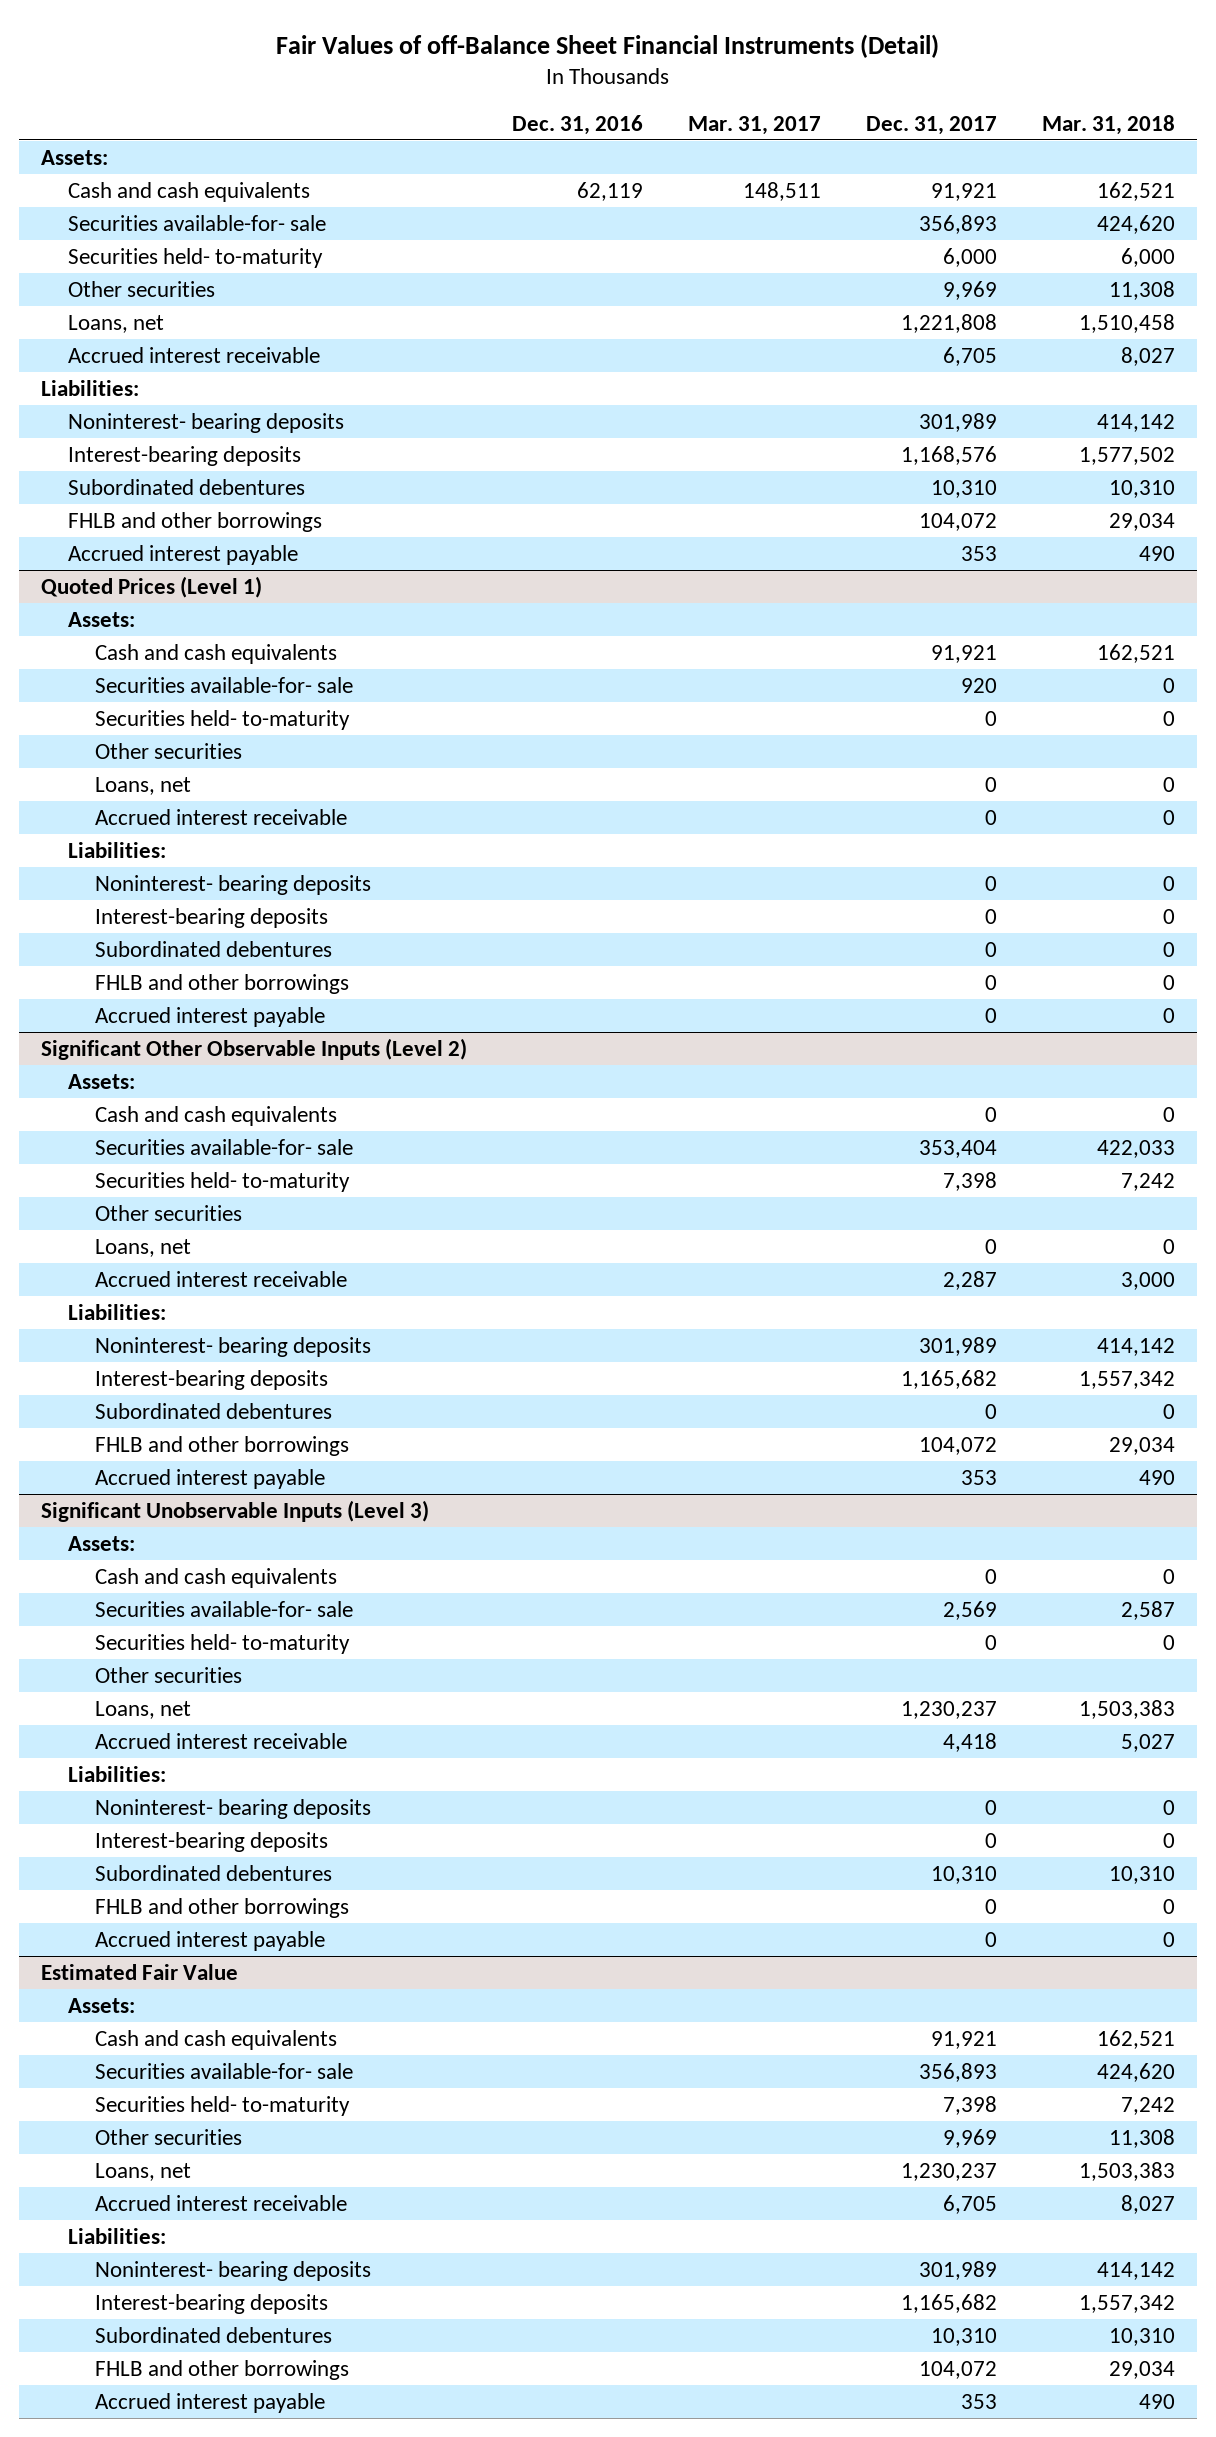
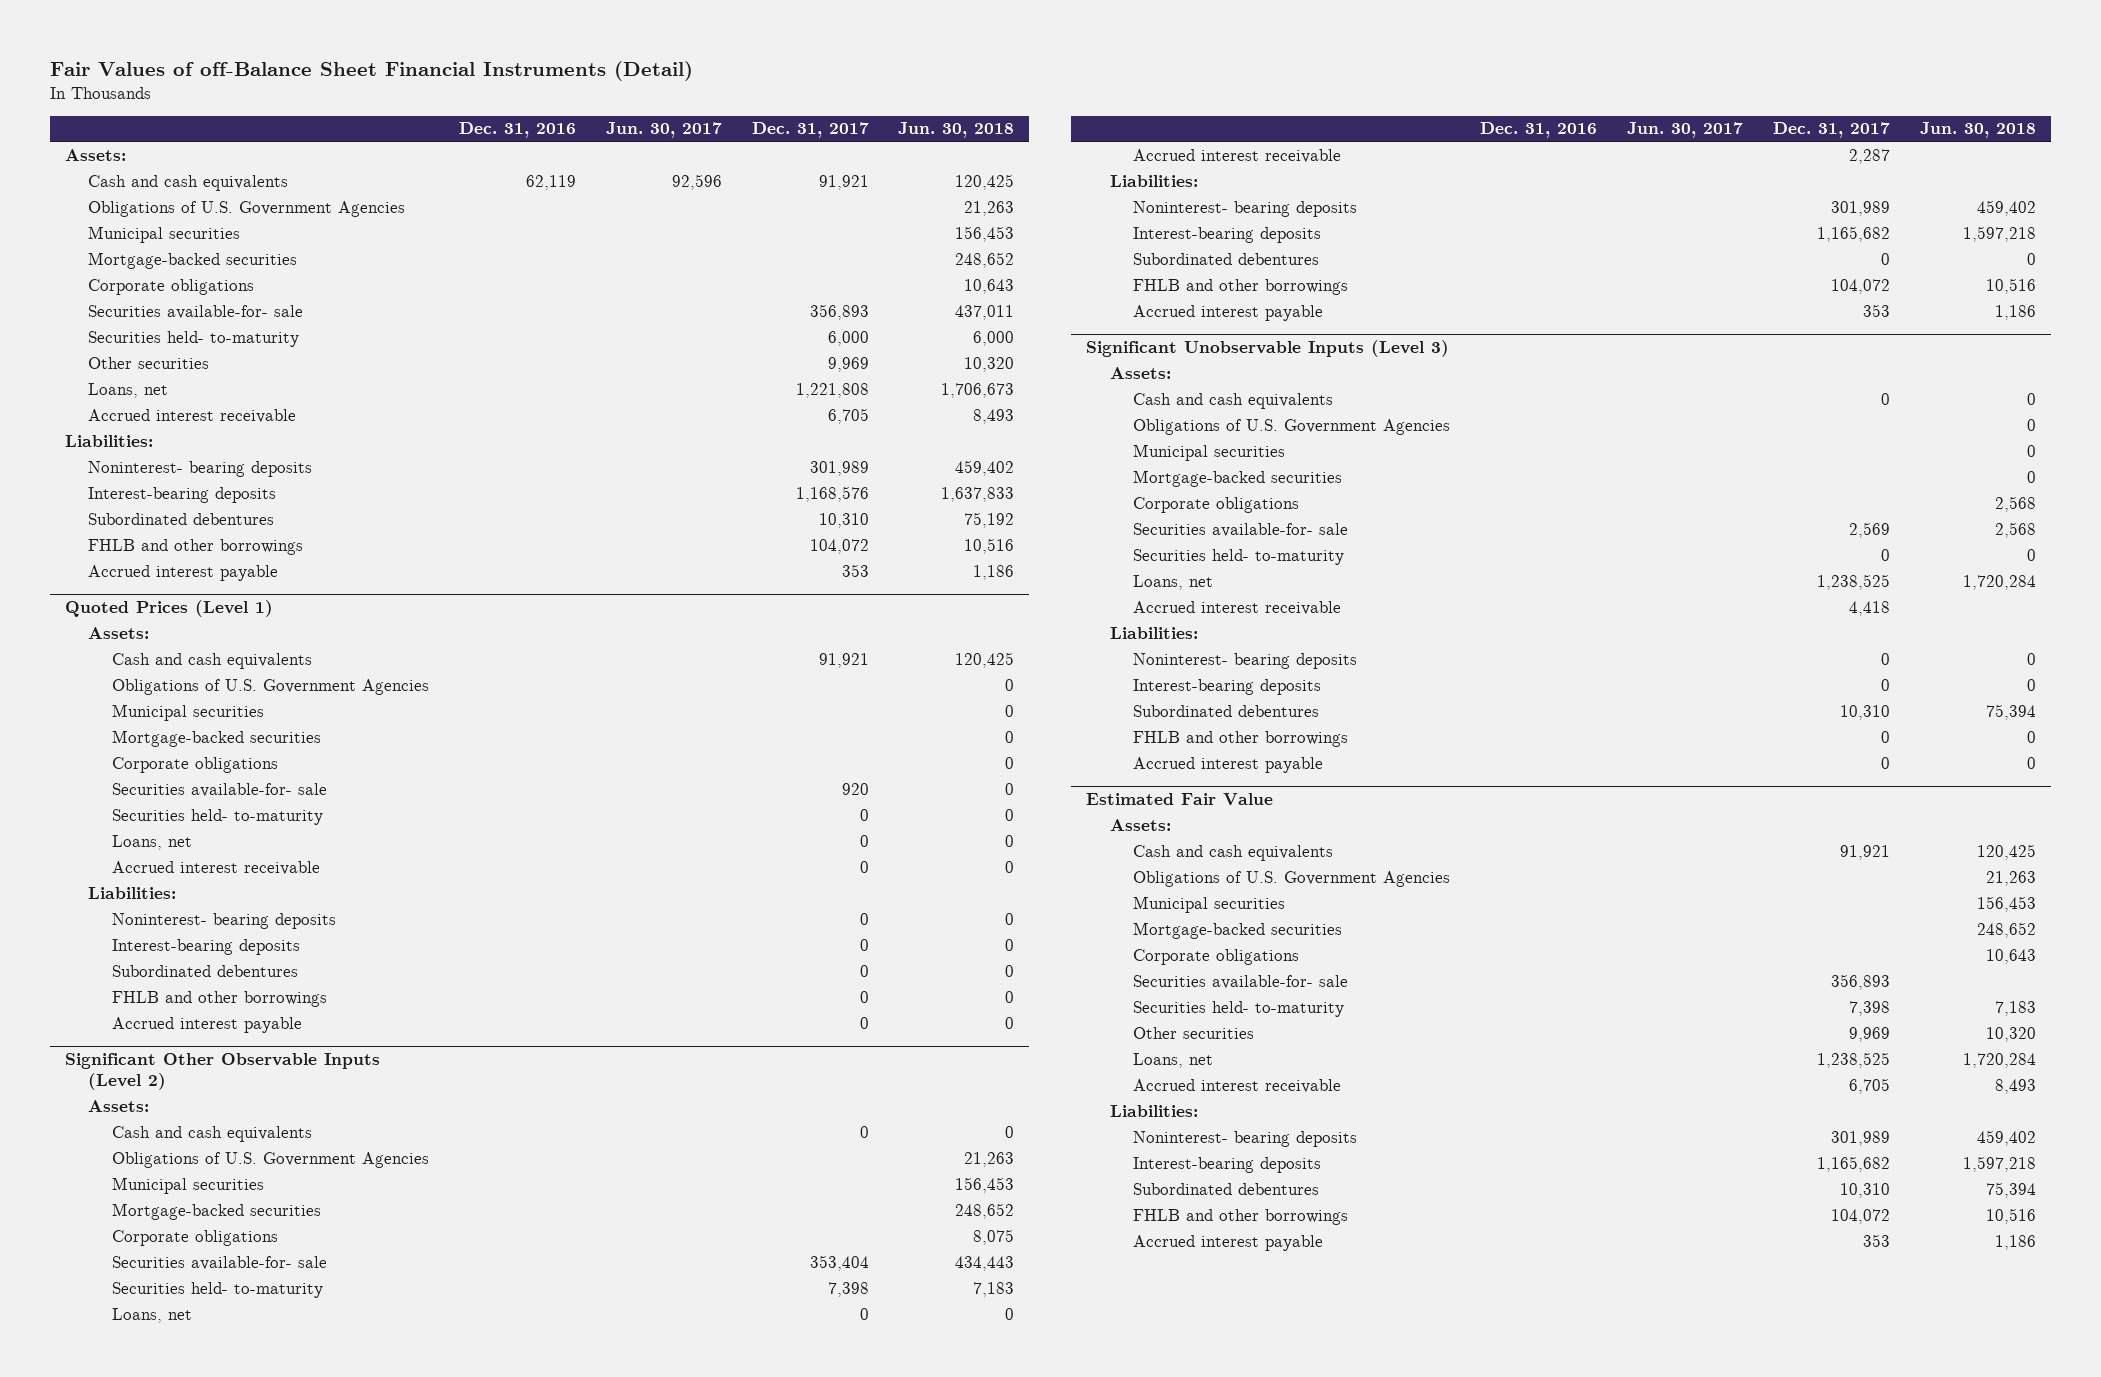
[687,115,821,135] Mar. 31, 2017 -> none
[1041,114,1175,135] Mar. 31, 2018 -> none
none -> [605,122,722,139] Jun. 30, 2017
none -> [898,122,1015,139] Jun. 30, 2018
none -> [88,200,406,217] Obligations of U.S. Government Agencies
none -> [88,225,241,243] Municipal securities
none -> [88,251,298,269] Mortgage-backed securities
none -> [88,278,255,295] Corporate obligations
none -> [111,678,429,695] Obligations of U.S. Government Agencies
none -> [111,703,264,721] Municipal securities
none -> [111,729,321,747] Mortgage-backed securities
none -> [111,756,278,773] Corporate obligations
[94,742,242,759] Other securities -> none
none -> [111,1151,429,1168] Obligations of U.S. Government Agencies
none -> [111,1176,264,1194] Municipal securities
none -> [111,1202,321,1220] Mortgage-backed securities
none -> [111,1229,278,1246] Corporate obligations
[94,1204,242,1221] Other securities -> none
none -> [1132,418,1450,435] Obligations of U.S. Government Agencies
none -> [1132,443,1285,461] Municipal securities
none -> [1132,469,1342,487] Mortgage-backed securities
none -> [1132,496,1299,513] Corporate obligations
[94,1666,242,1683] Other securities -> none
[900,1700,997,1719] 1,230,237 -> [1816,573,1890,590] 1,238,525
none -> [1132,870,1450,887] Obligations of U.S. Government Agencies
none -> [1132,895,1285,913] Municipal securities
none -> [1132,921,1342,939] Mortgage-backed securities
none -> [1132,948,1299,965] Corporate obligations
[900,2162,997,2181] 1,230,237 -> [1816,1051,1890,1068] 1,238,525

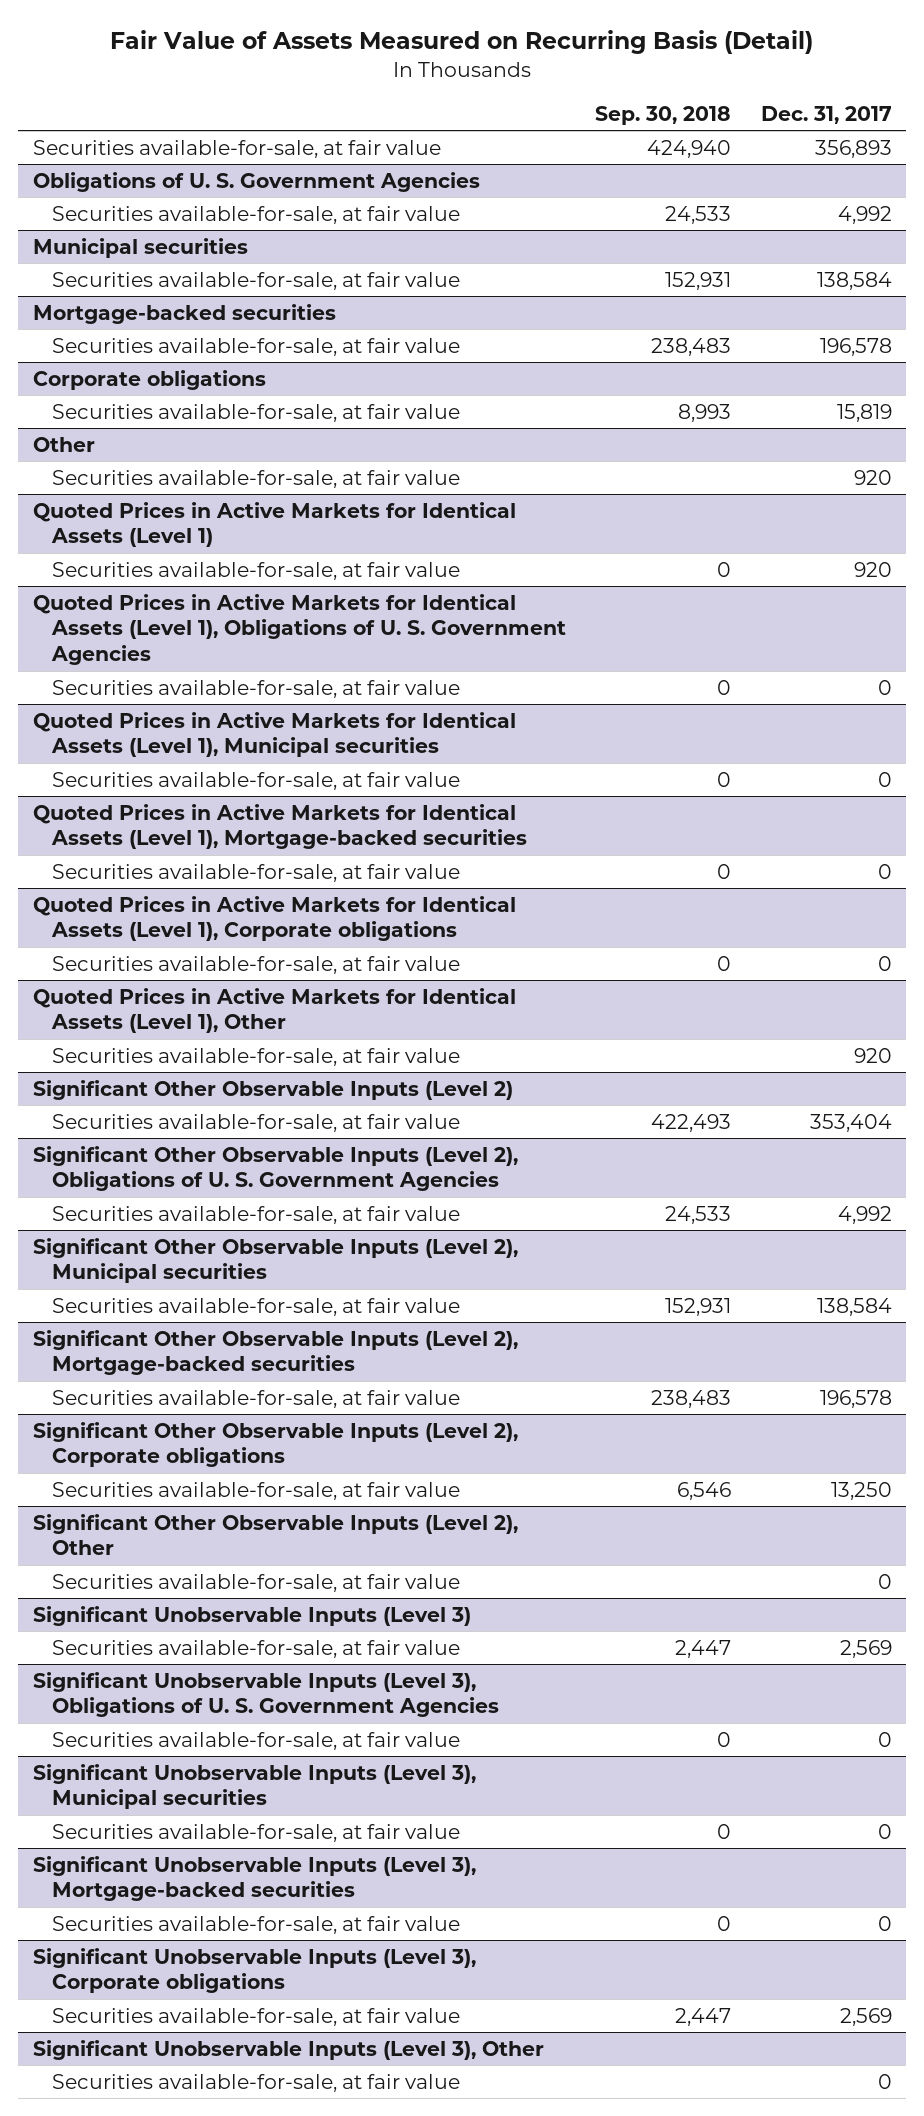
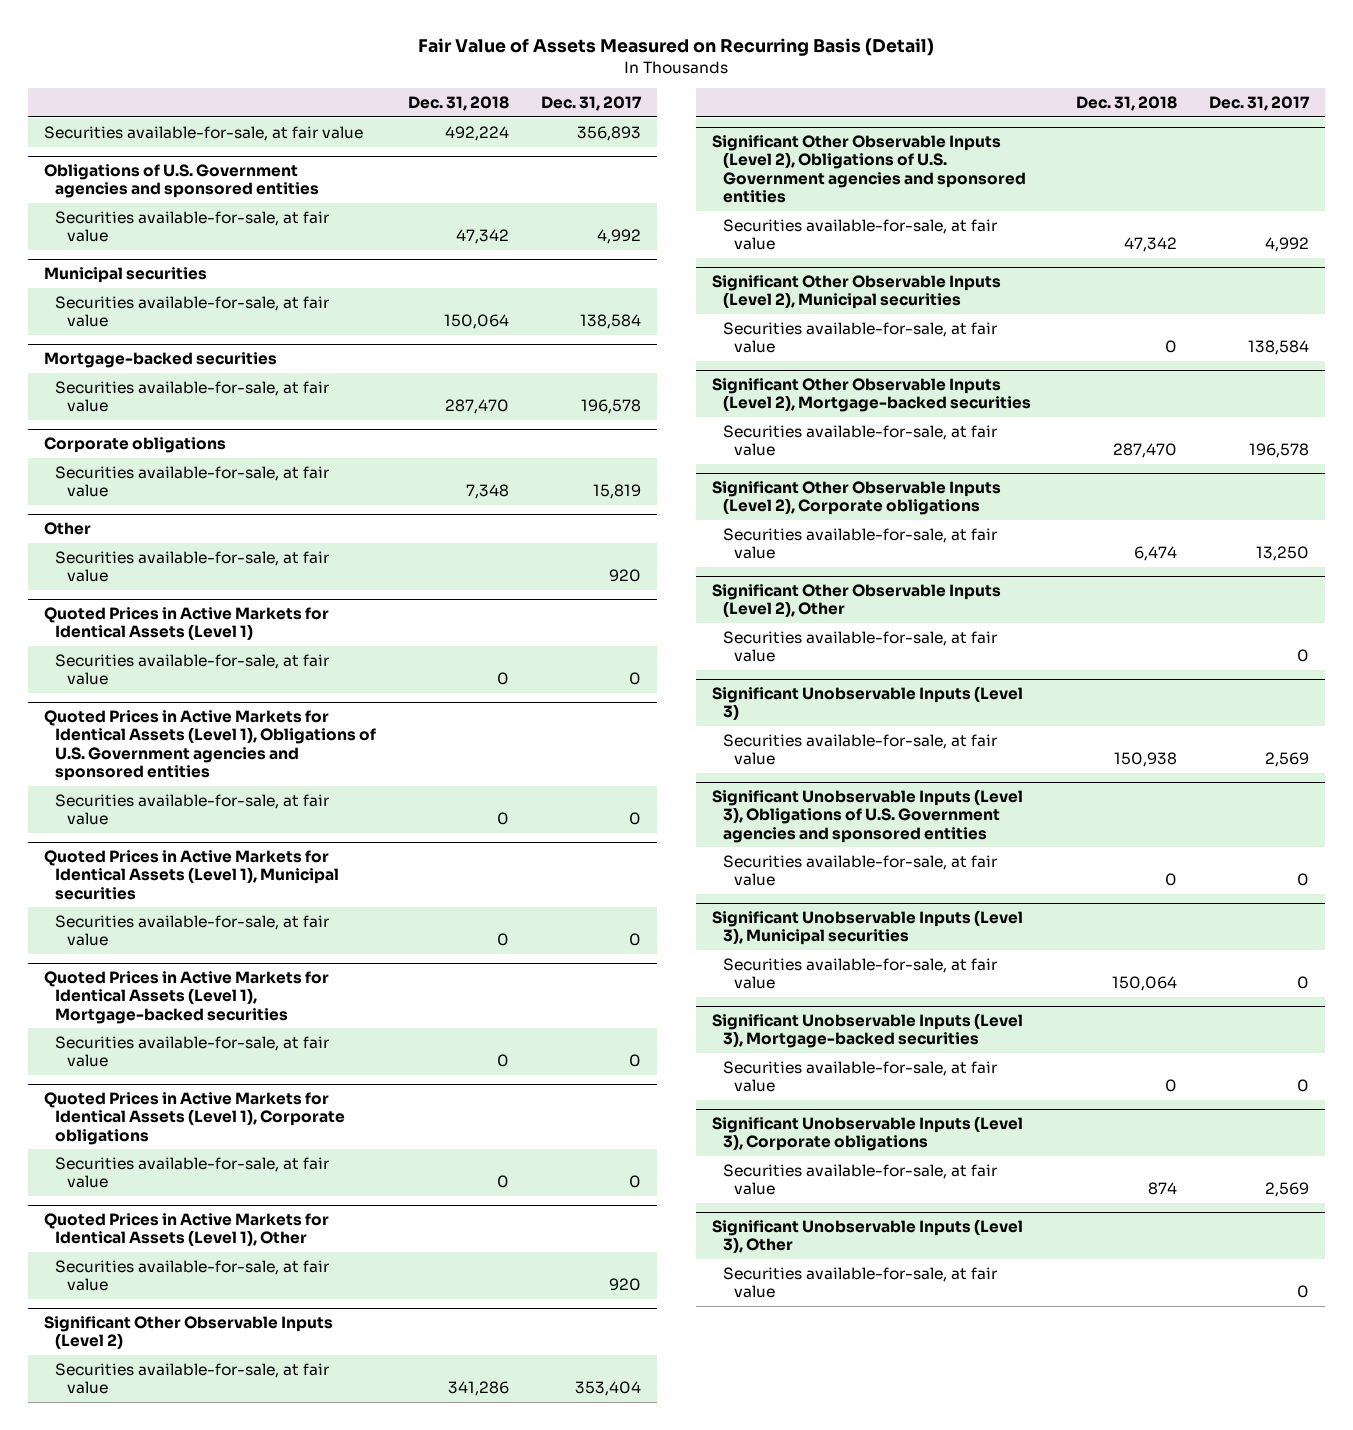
[595,105,732,125] Sep. 30, 2018 -> none
none -> [408,95,510,111] Dec. 31, 2018
[32,171,480,192] Obligations of U. S. Government Agencies -> [44,164,320,199] Obligations of U.S. Government agencies and sponsored entities
[51,561,460,580] Securities available-for-sale, at fair value -> none
[32,593,566,666] Quoted Prices in Active Markets for Identical Assets (Level 1), Obligations of U. S. Government Agencies -> none
none -> [44,710,377,781] Quoted Prices in Active Markets for Identical Assets (Level 1), Obligations of U.S. Government agencies and sponsored entities
none -> [55,793,330,826] Securities available-for-sale, at fair value
[32,1145,518,1192] Significant Other Observable Inputs (Level 2), Obligations of U. S. Government Agencies -> [711,135,1026,203] Significant Other Observable Inputs (Level 2), Obligations of U.S. Government agencies and sponsored entities
[32,1671,499,1718] Significant Unobservable Inputs (Level 3), Obligations of U. S. Government Agencies -> [711,789,1023,843] Significant Unobservable Inputs (Level 3), Obligations of U.S. Government agencies and sponsored entities

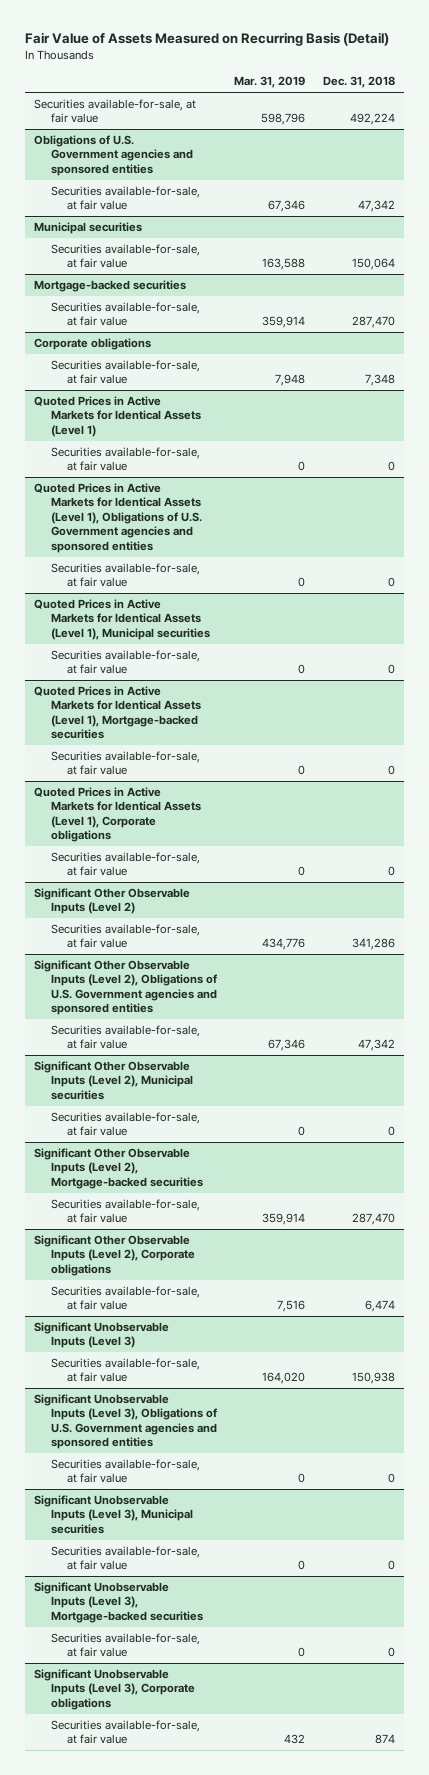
[541,95,643,111] Dec. 31, 2017 -> none
none -> [234,76,306,89] Mar. 31, 2019
[44,522,92,536] Other -> none
[55,550,330,583] Securities available-for-sale, at fair value -> none
[44,1213,330,1247] Quoted Prices in Active Markets for Identical Assets (Level 1), Other -> none
[55,1259,330,1292] Securities available-for-sale, at fair value -> none
[711,584,1001,618] Significant Other Observable Inputs (Level 2), Other -> none
[722,630,997,663] Securities available-for-sale, at fair value -> none
[1111,976,1177,992] 150,064 -> [388,1560,396,1571] 0
[711,1219,1023,1254] Significant Unobservable Inputs (Level 3), Other -> none
[722,1266,997,1299] Securities available-for-sale, at fair value -> none

